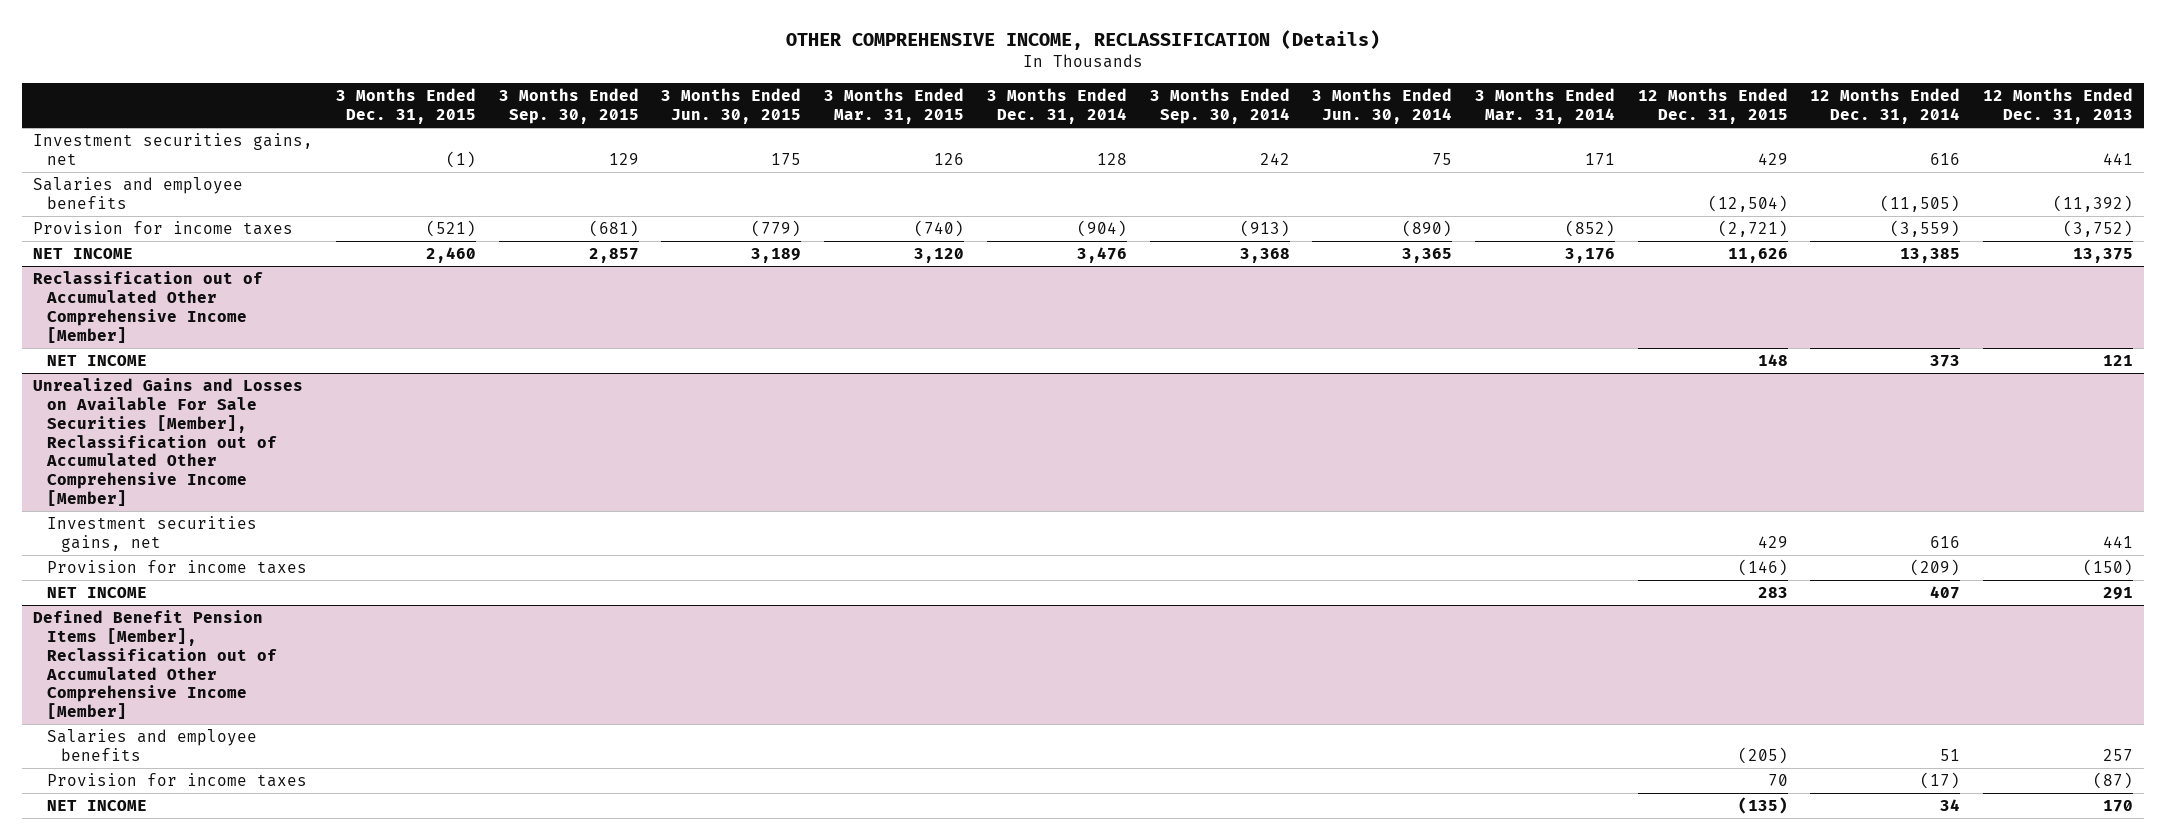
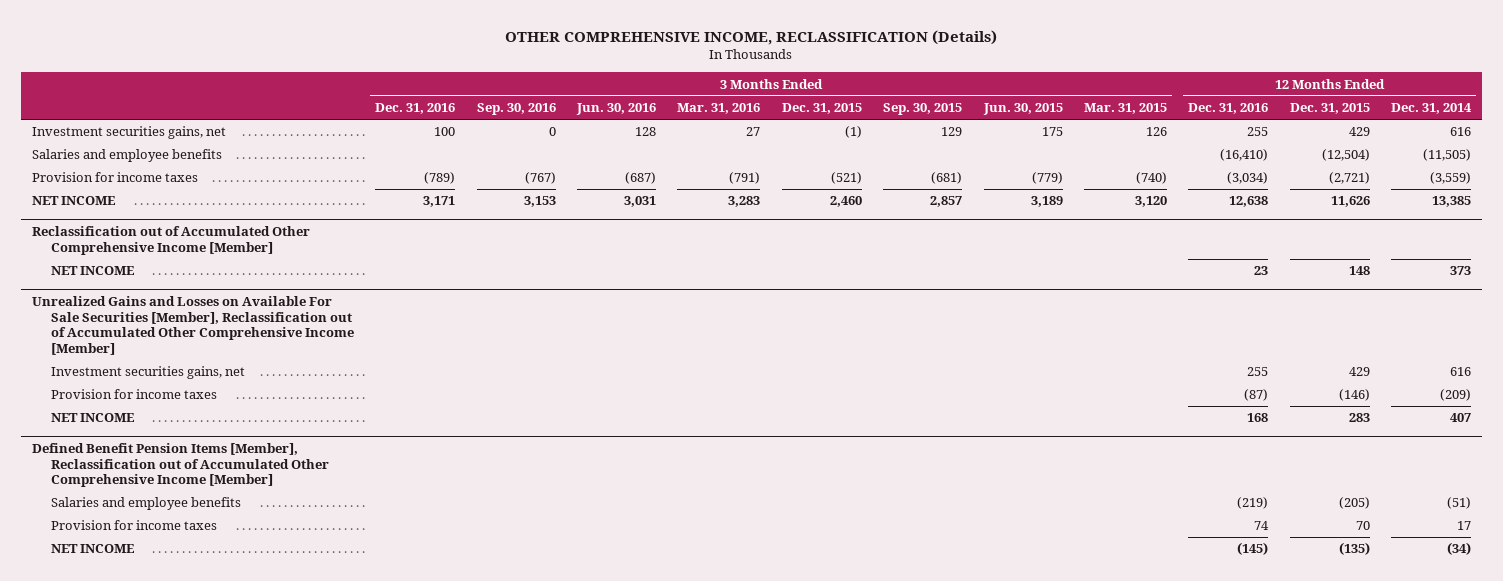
[986,88,1127,124] 3 Months Ended Dec. 31, 2014 -> none
[1149,88,1290,124] 3 Months Ended Sep. 30, 2014 -> none
[1312,88,1453,124] 3 Months Ended Jun. 30, 2014 -> none
[1474,88,1615,124] 3 Months Ended Mar. 31, 2014 -> none
[1983,88,2134,124] 12 Months Ended Dec. 31, 2013 -> none
none -> [375,103,456,115] Dec. 31, 2016
none -> [476,103,556,116] Sep. 30, 2016
none -> [576,103,657,116] Jun. 30, 2016
none -> [677,103,761,115] Mar. 31, 2016
none -> [1188,103,1269,115] Dec. 31, 2016
[1940,748,1961,761] 51 -> [1446,497,1471,510] (51)
[1920,772,1961,790] (17) -> [1456,521,1471,531] 17
[1940,799,1961,812] 34 -> [1446,542,1471,556] (34)

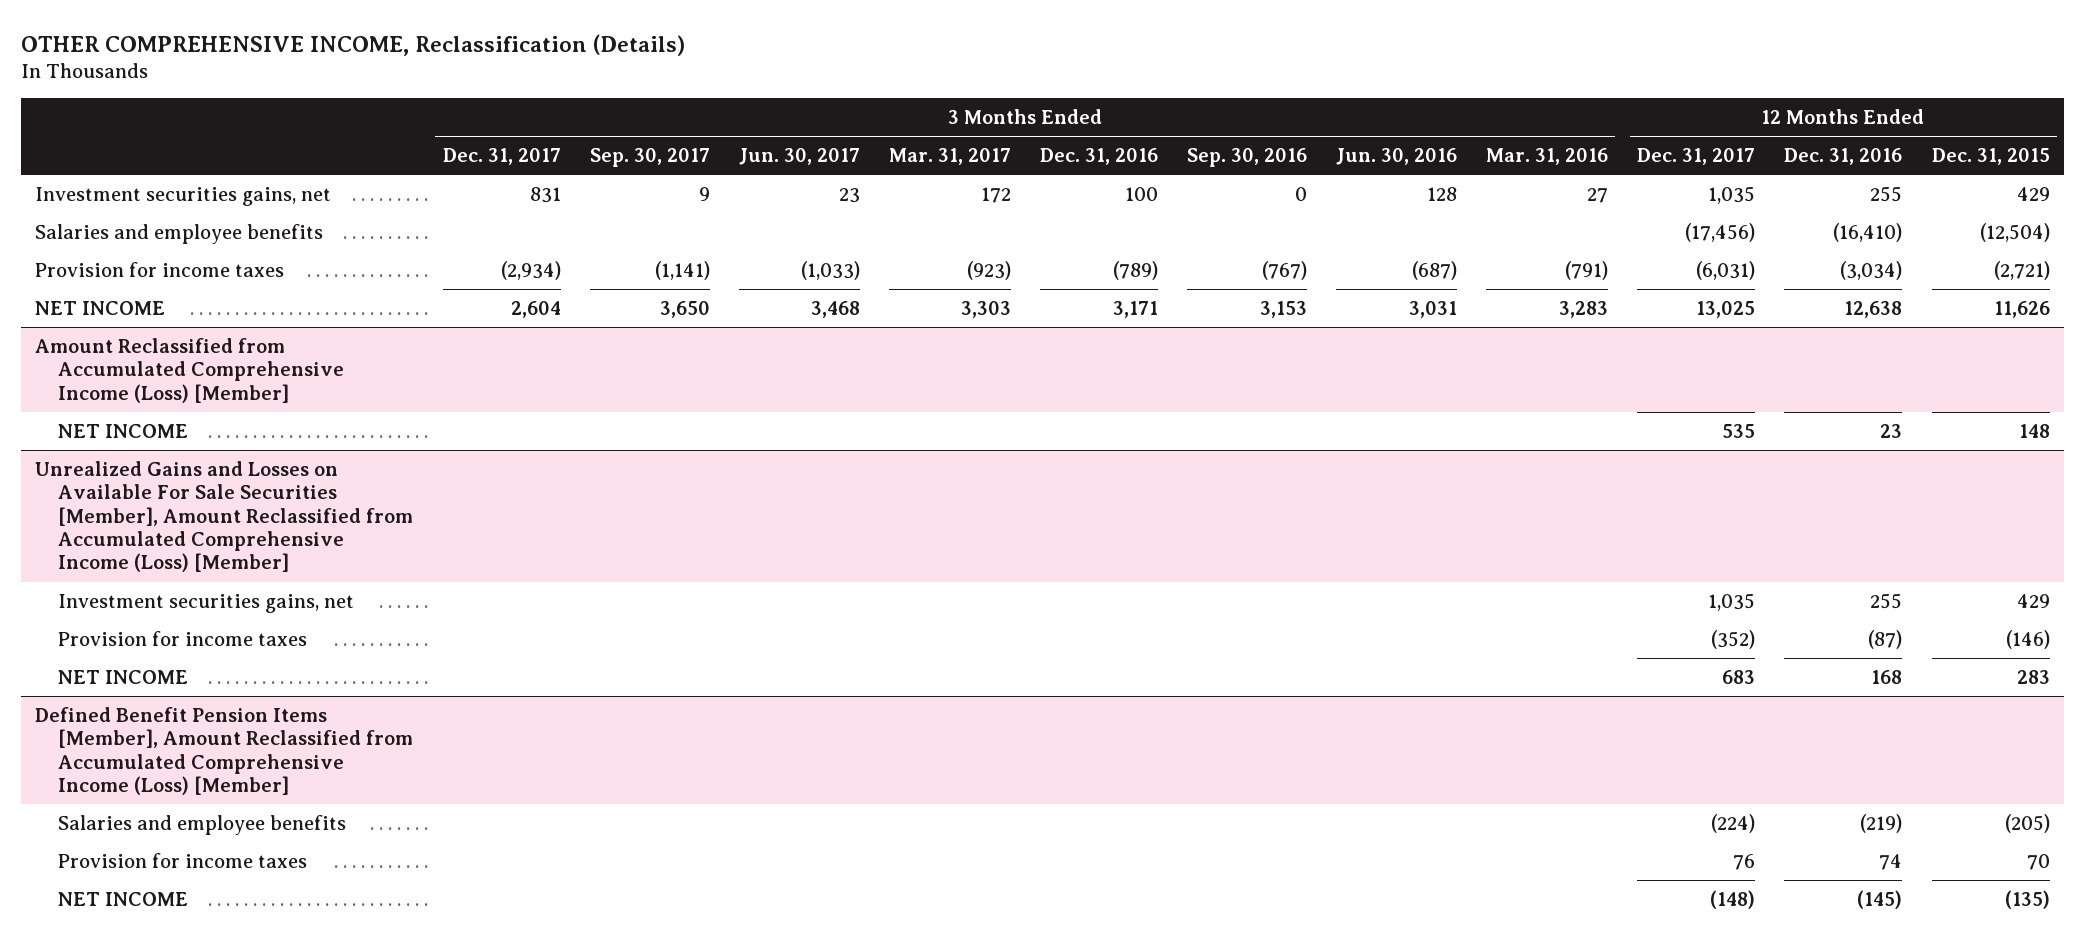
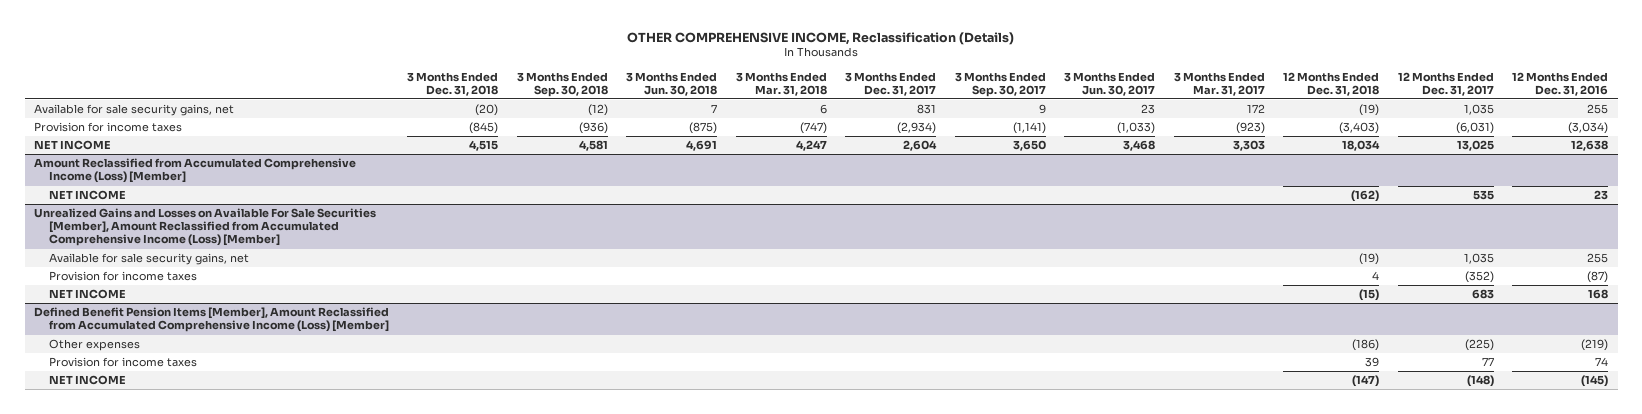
[1039,148,1158,166] Dec. 31, 2016 -> none
[1187,148,1308,168] Sep. 30, 2016 -> none
[1336,148,1458,166] Jun. 30, 2016 -> none
[1486,148,1609,166] Mar. 31, 2016 -> none
[1931,148,2050,166] Dec. 31, 2015 -> none
none -> [407,71,499,96] 3 Months Ended Dec. 31, 2018
none -> [516,71,608,97] 3 Months Ended Sep. 30, 2018
none -> [626,71,718,96] 3 Months Ended Jun. 30, 2018
none -> [735,71,827,96] 3 Months Ended Mar. 31, 2018
none -> [1283,71,1380,96] 12 Months Ended Dec. 31, 2018
[35,223,324,244] Salaries and employee benefits -> none
[35,186,332,206] Investment securities gains, net -> [33,104,234,117] Available for sale security gains, net
[58,593,355,613] Investment securities gains, net -> [48,253,249,266] Available for sale security gains, net
[58,814,347,835] Salaries and employee benefits -> none
none -> [48,339,140,352] Other expenses
[1733,853,1756,870] 76 -> [1481,357,1494,367] 77

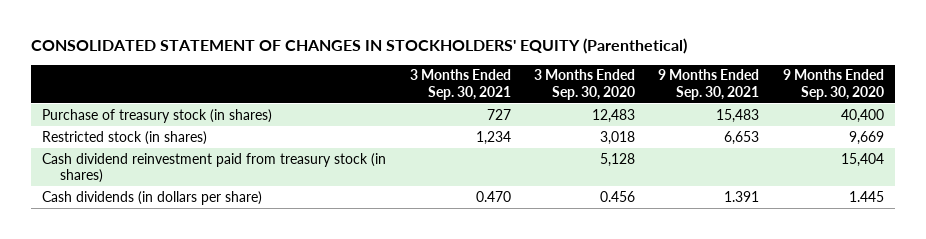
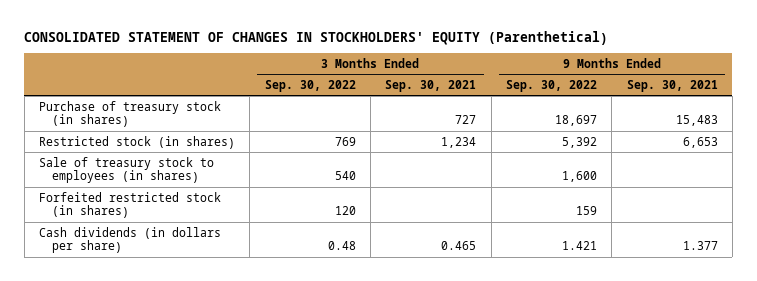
[533,69,635,100] 3 Months Ended Sep. 30, 2020 -> none
[782,69,884,100] 9 Months Ended Sep. 30, 2020 -> none
none -> [264,79,356,92] Sep. 30, 2022
none -> [505,79,597,92] Sep. 30, 2022
[42,152,387,184] Cash dividend reinvestment paid from treasury stock (in shares) -> none
none -> [38,156,214,184] Sale of treasury stock to employees (in shares)
none -> [38,191,221,219] Forfeited restricted stock (in shares)
[475,190,511,202] 0.470 -> [441,241,477,251] 0.465
[724,190,760,202] 1.391 -> [682,241,718,251] 1.377

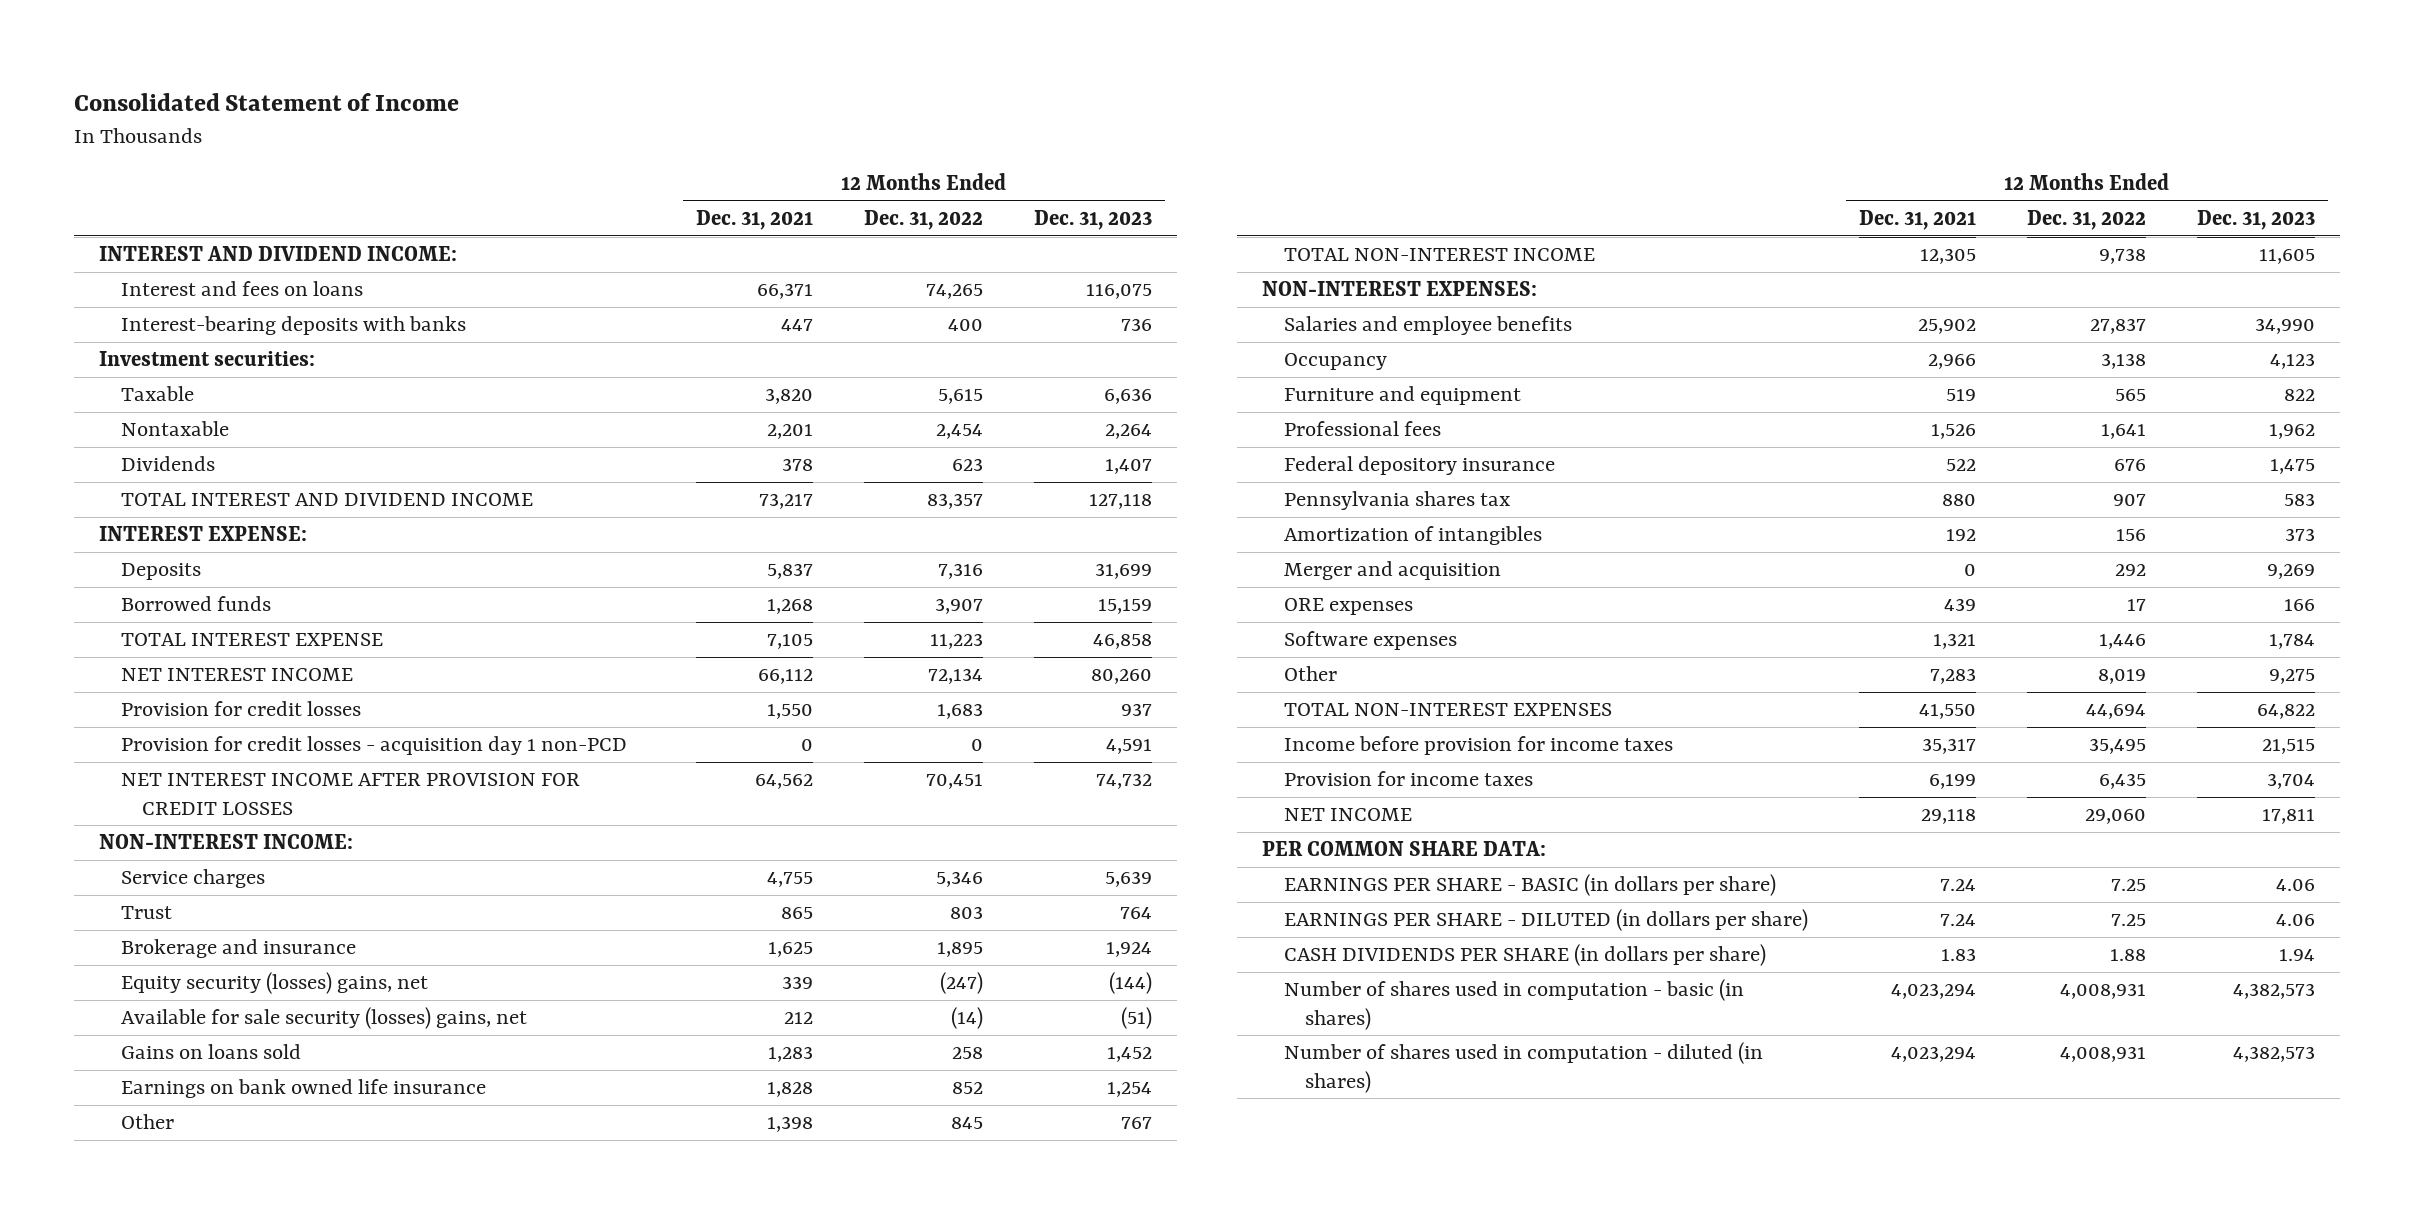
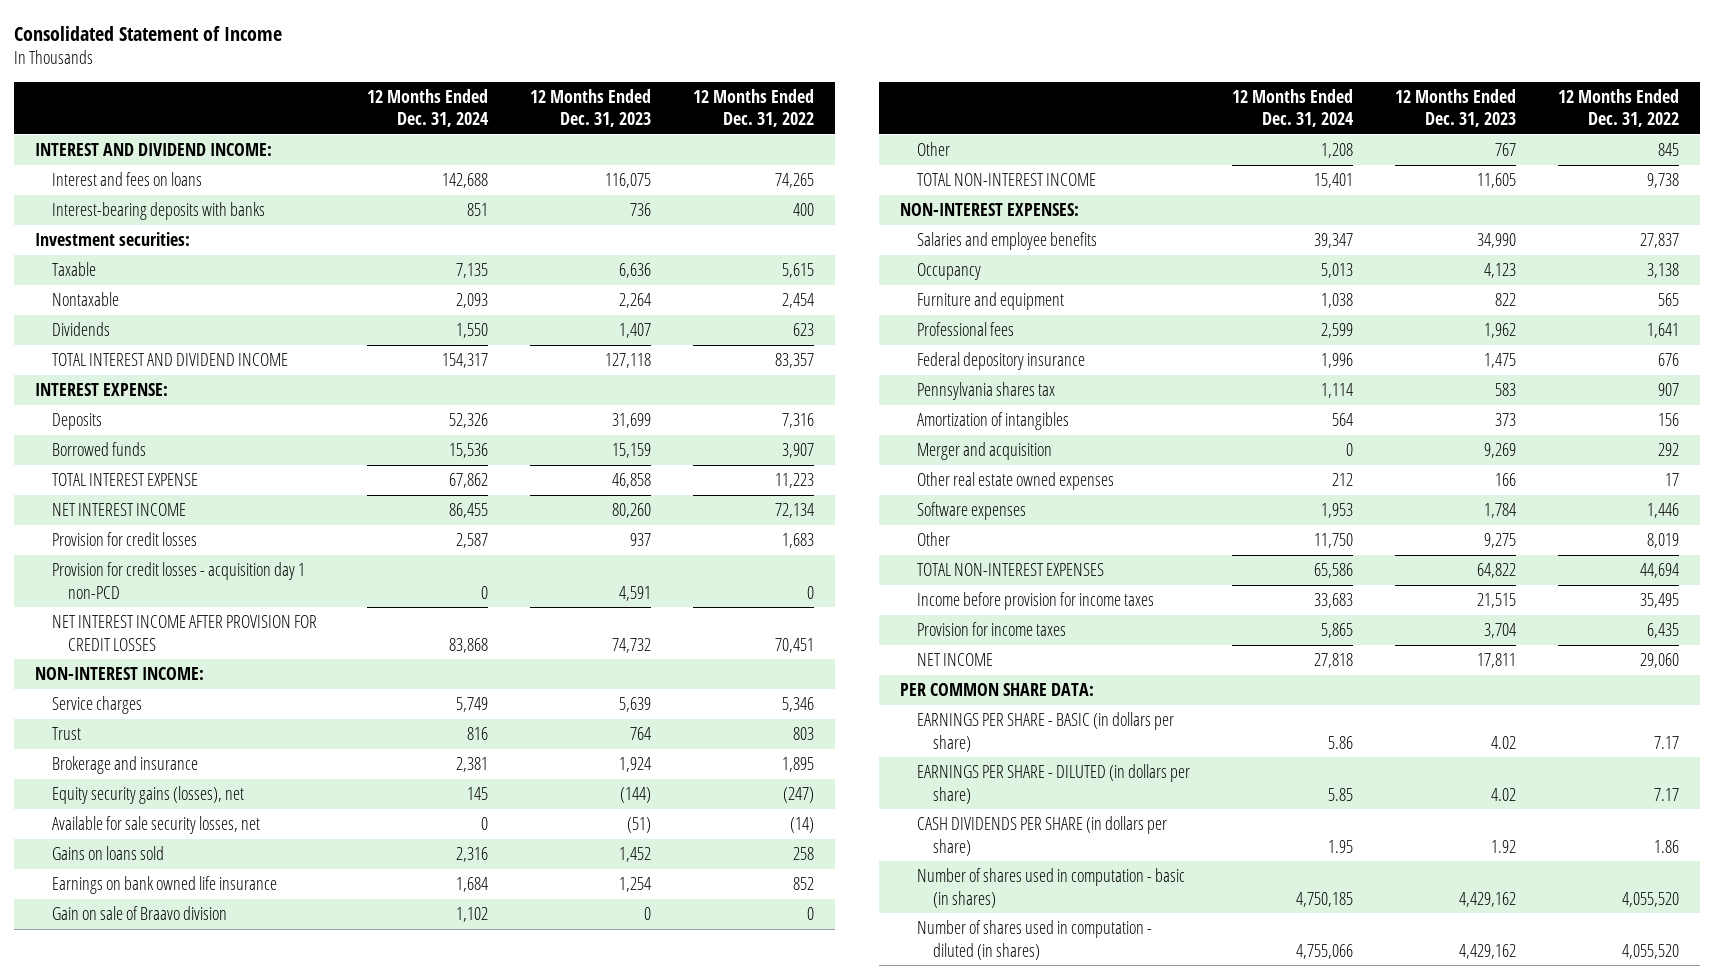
[695,209,813,230] Dec. 31, 2021 -> none
none -> [366,88,489,128] 12 Months Ended Dec. 31, 2024
[120,972,428,995] Equity security (losses) gains, net -> [51,786,244,805] Equity security gains (losses), net
[120,1007,527,1030] Available for sale security (losses) gains, net -> [51,816,260,835] Available for sale security losses, net
none -> [51,906,227,921] Gain on sale of Braavo division
[1283,598,1413,616] ORE expenses -> [916,472,1114,491] Other real estate owned expenses
[2110,879,2146,892] 7.25 -> [1654,735,1680,749] 7.17
[2275,879,2315,892] 4.06 -> [1490,735,1516,749] 4.02
[2110,914,2146,927] 7.25 -> [1654,787,1680,801] 7.17
[2275,914,2315,927] 4.06 -> [1490,787,1516,801] 4.02
[2109,949,2146,962] 1.88 -> [1654,839,1680,853] 1.86
[2278,949,2315,962] 1.94 -> [1490,839,1516,853] 1.92
[2059,983,2146,1000] 4,008,931 -> [1622,891,1680,907] 4,055,520
[2232,983,2315,1000] 4,382,573 -> [1458,891,1516,907] 4,429,162
[2059,1046,2146,1063] 4,008,931 -> [1622,943,1680,959] 4,055,520
[2232,1046,2315,1063] 4,382,573 -> [1458,943,1516,959] 4,429,162

